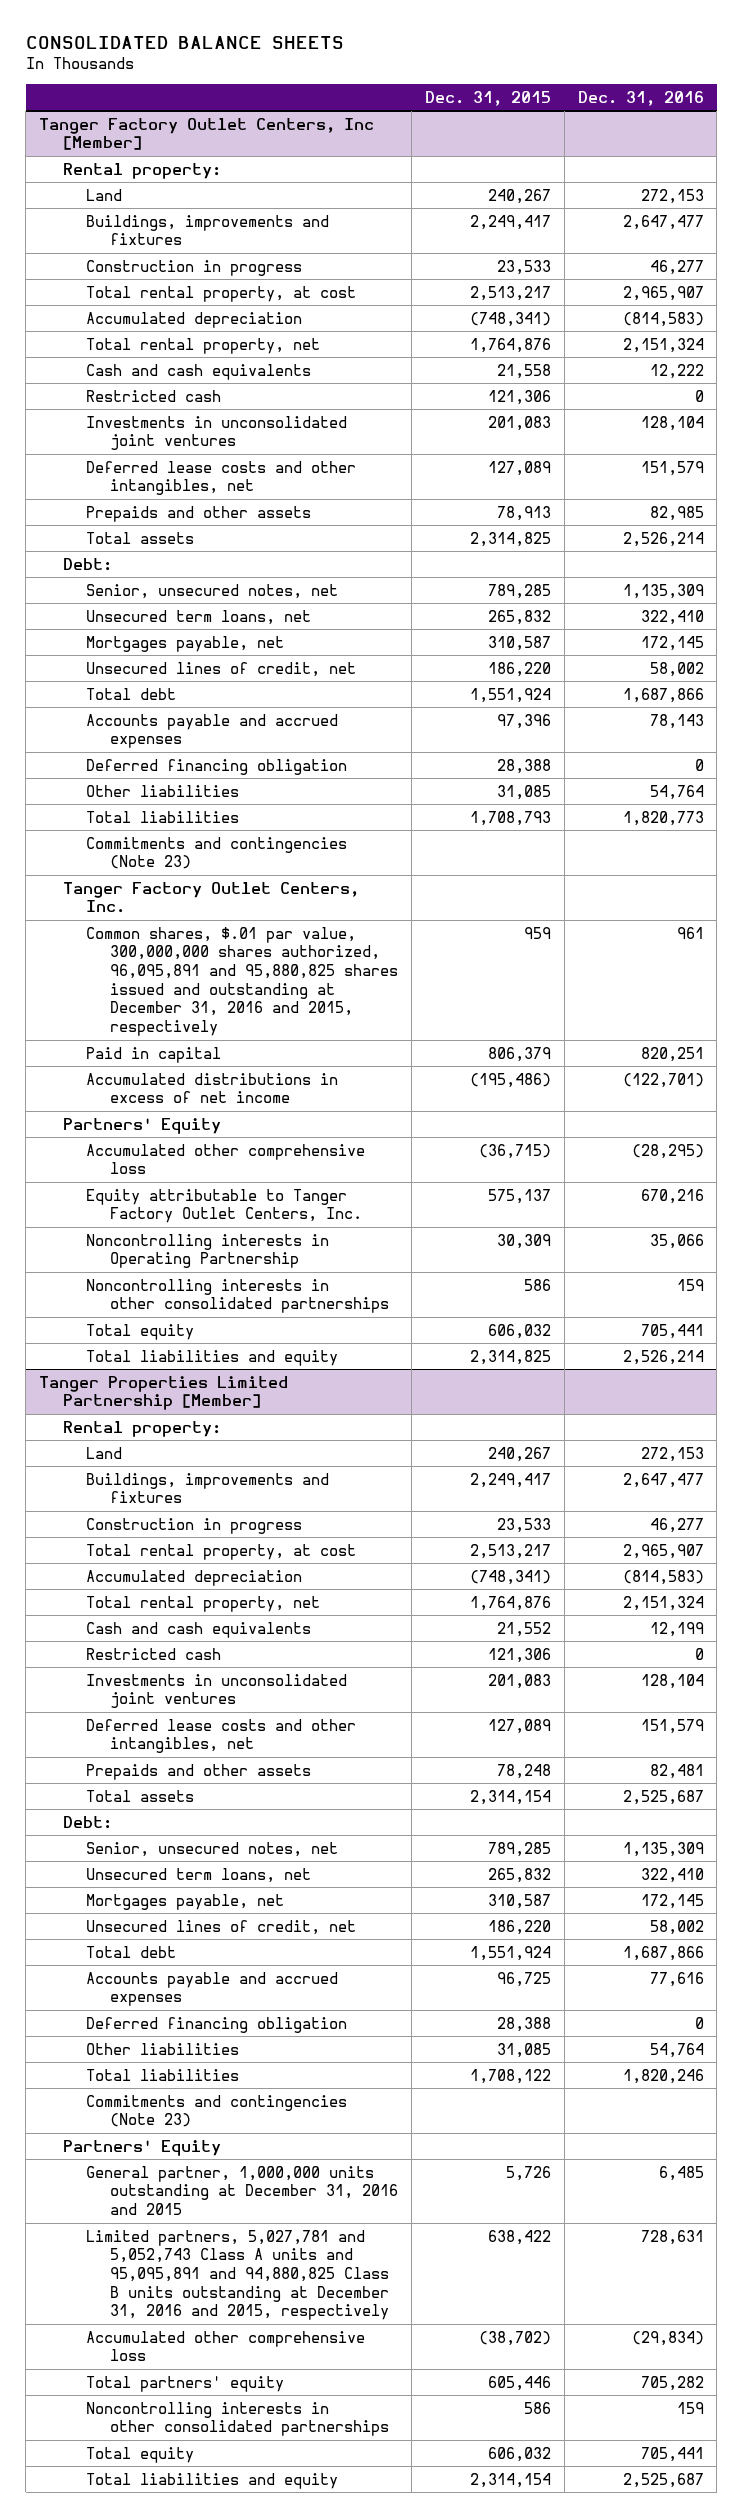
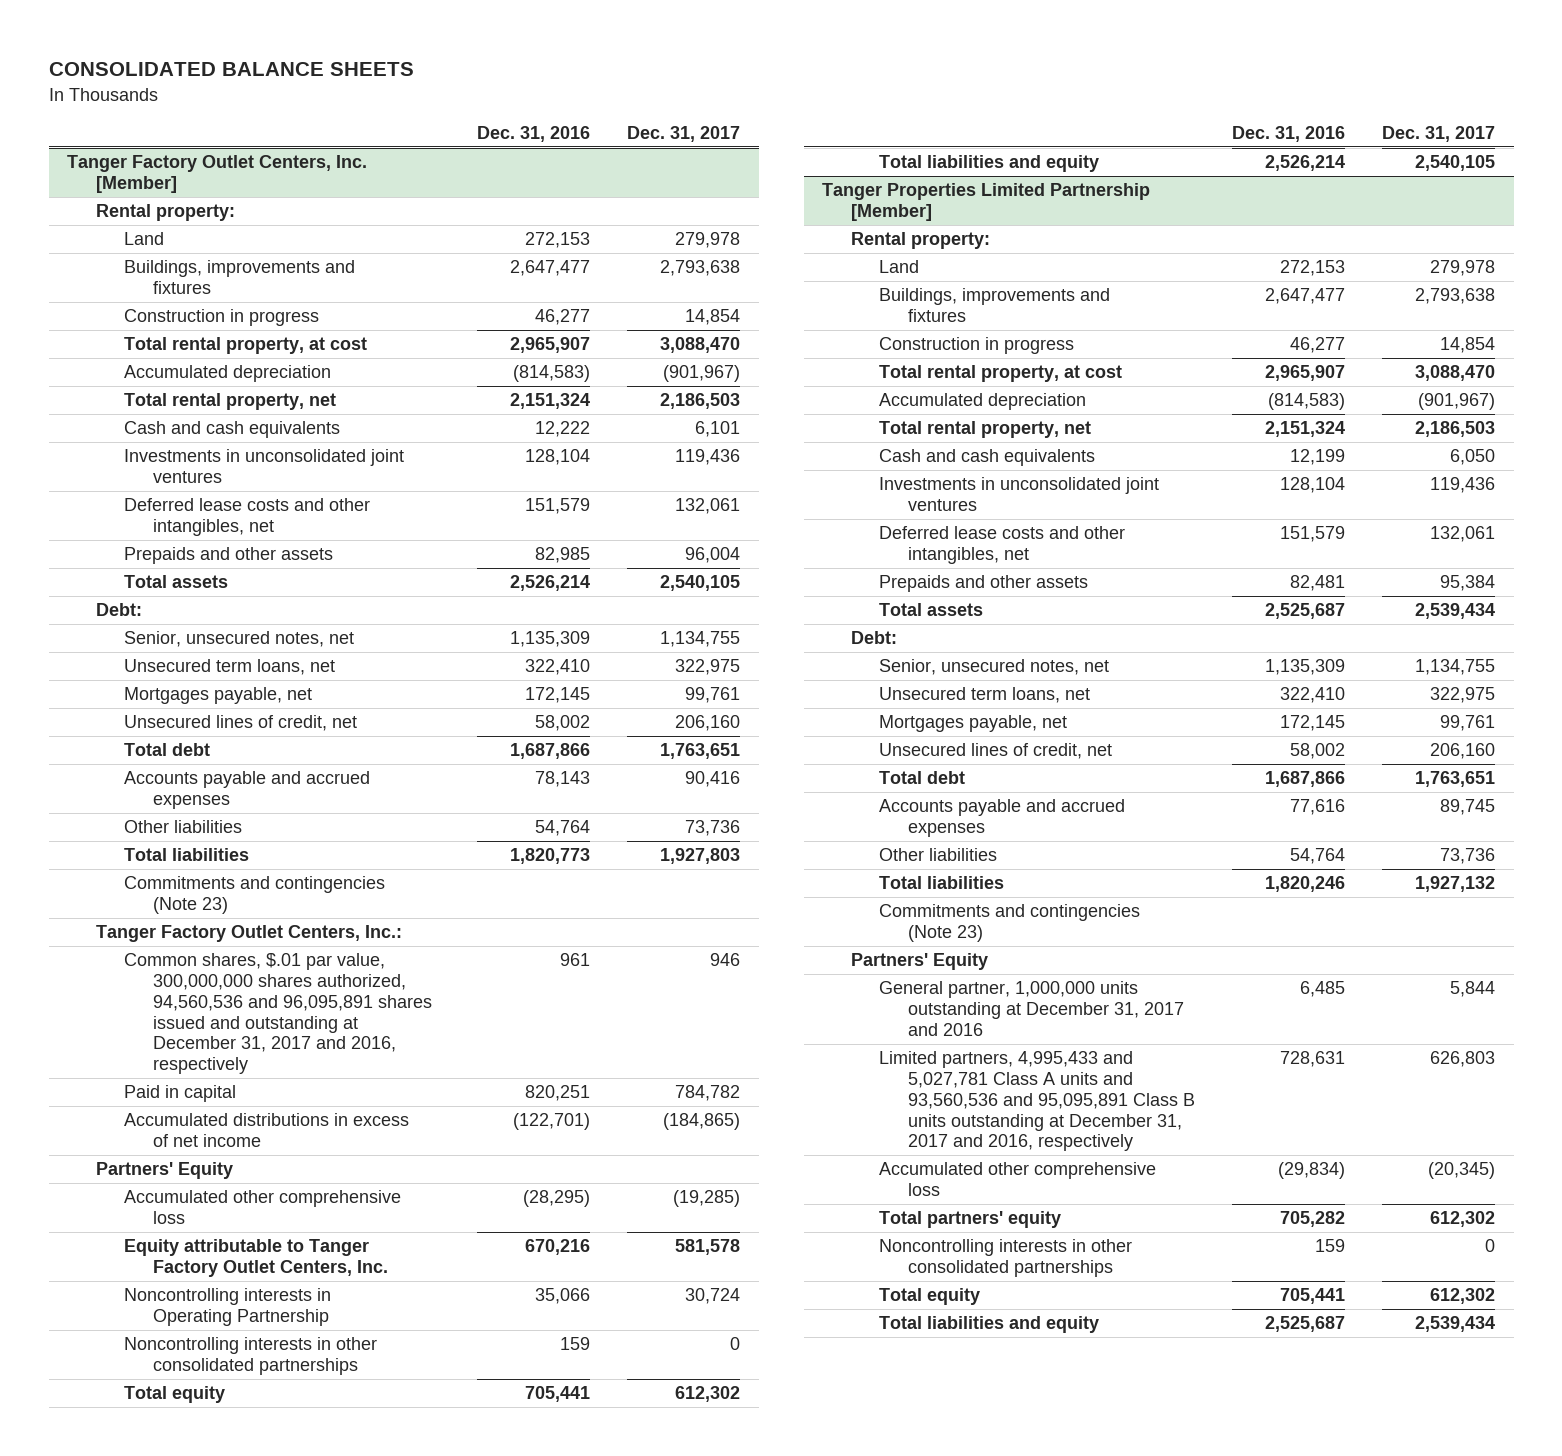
[424,90,551,106] Dec. 31, 2015 -> none
none -> [627,125,741,142] Dec. 31, 2017
[38,117,374,151] Tanger Factory Outlet Centers, Inc [Member] -> [67,155,368,194] Tanger Factory Outlet Centers, Inc. [Member]
[86,389,222,402] Restricted cash -> none
[86,758,348,775] Deferred financing obligation -> none
[62,881,359,914] Tanger Factory Outlet Centers, Inc. -> [95,925,402,943] Tanger Factory Outlet Centers, Inc.:
[86,926,399,1037] Common shares, $.01 par value, 300,000,000 shares authorized, 96,095,891 and 95,880,825 shares issued and outstanding at December 31, 2016 and 2015, respectively -> [124,953,433,1075] Common shares, $.01 par value, 300,000,000 shares authorized, 94,560,536 and 96,095,891 shares issued and outstanding at December 31, 2017 and 2016, respectively
[86,1647,222,1660] Restricted cash -> none
[86,2016,348,2033] Deferred financing obligation -> none
[86,2165,399,2216] General partner, 1,000,000 units outstanding at December 31, 2016 and 2015 -> [879,981,1185,1036] General partner, 1,000,000 units outstanding at December 31, 2017 and 2016
[86,2229,390,2321] Limited partners, 5,027,781 and 5,052,743 Class A units and 95,095,891 and 94,880,825 Class B units outstanding at December 31, 2016 and 2015, respectively -> [879,1051,1196,1152] Limited partners, 4,995,433 and 5,027,781 Class A units and 93,560,536 and 95,095,891 Class B units outstanding at December 31, 2017 and 2016, respectively

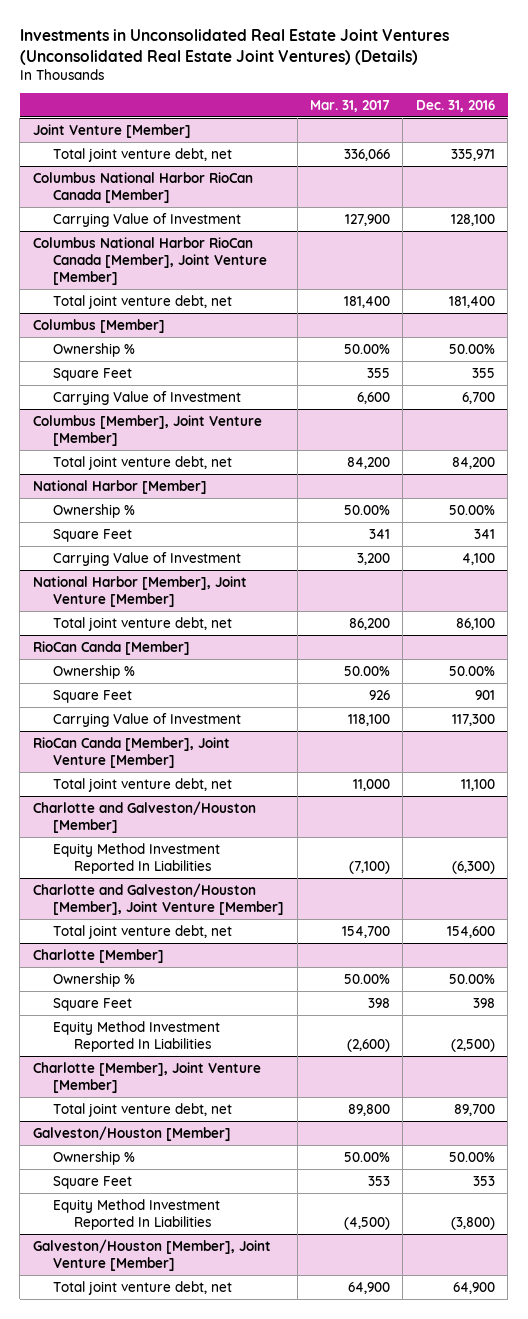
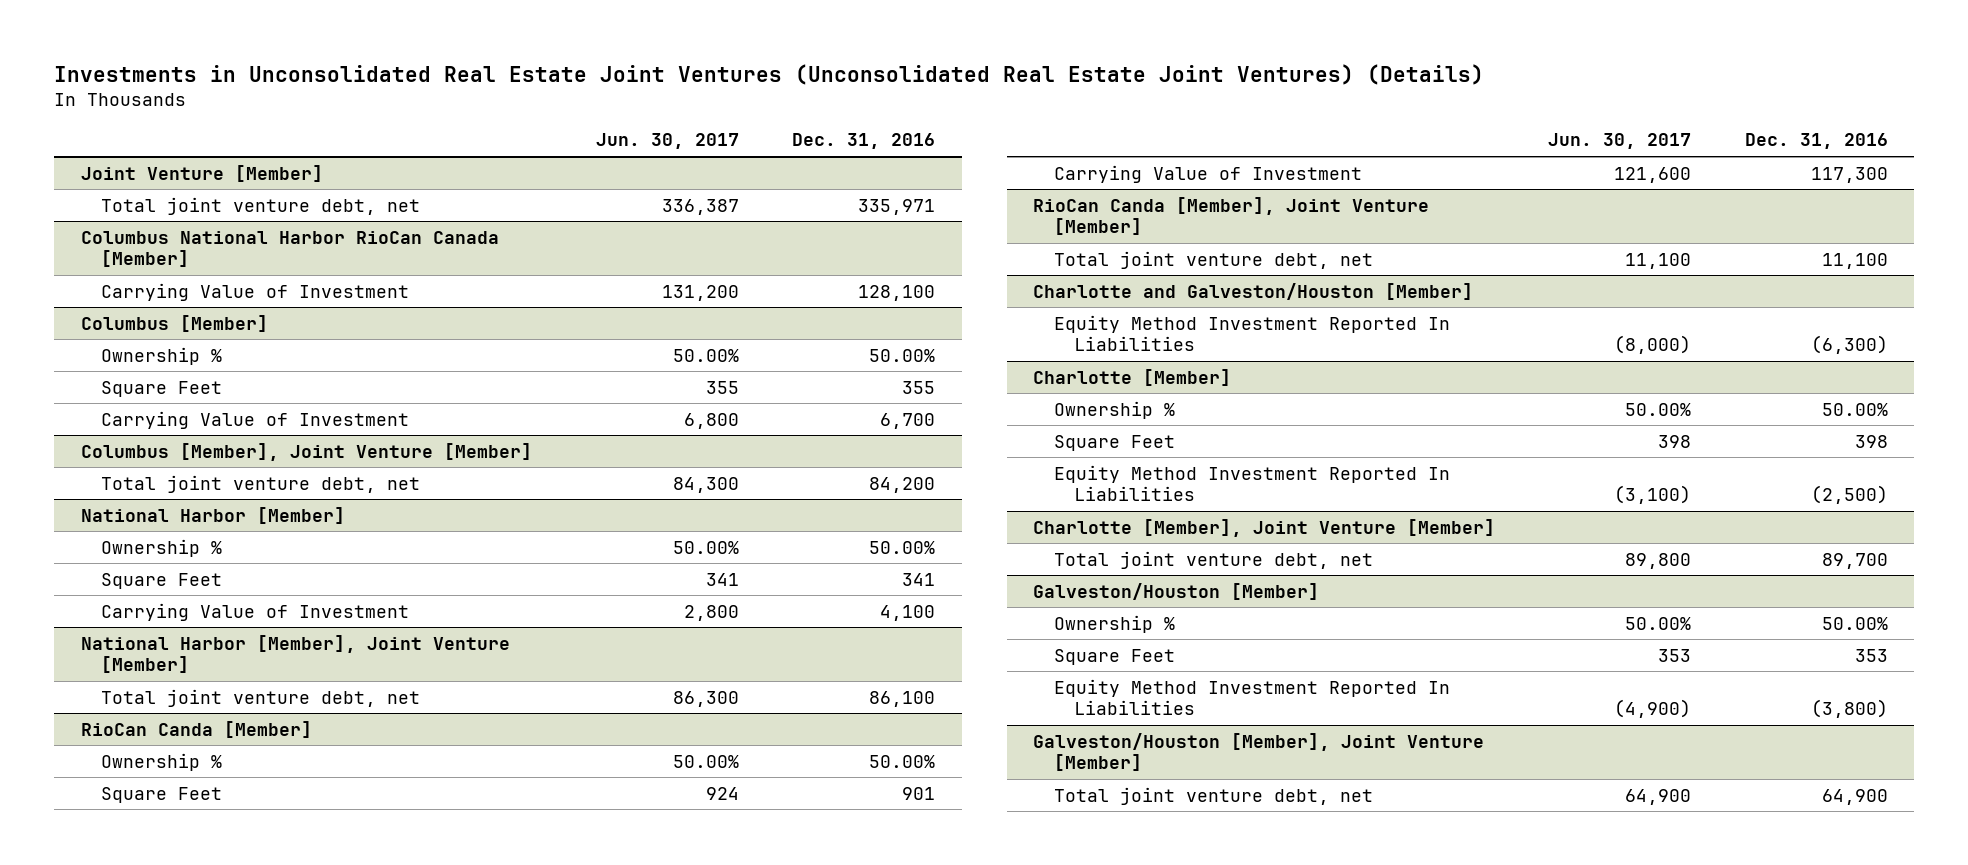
[310,99,391,112] Mar. 31, 2017 -> none
none -> [595,133,739,150] Jun. 30, 2017
[32,236,268,285] Columbus National Harbor RioCan Canada [Member], Joint Venture [Member] -> none
[53,294,233,309] Total joint venture debt, net -> none
[32,882,285,915] Charlotte and Galveston/Houston [Member], Joint Venture [Member] -> none
[53,924,233,939] Total joint venture debt, net -> none

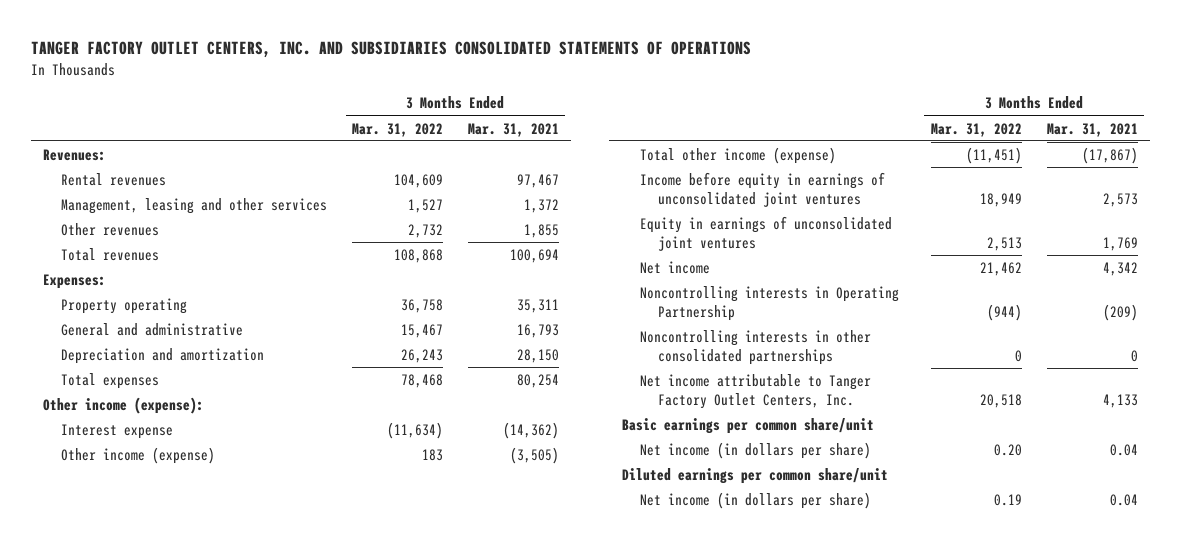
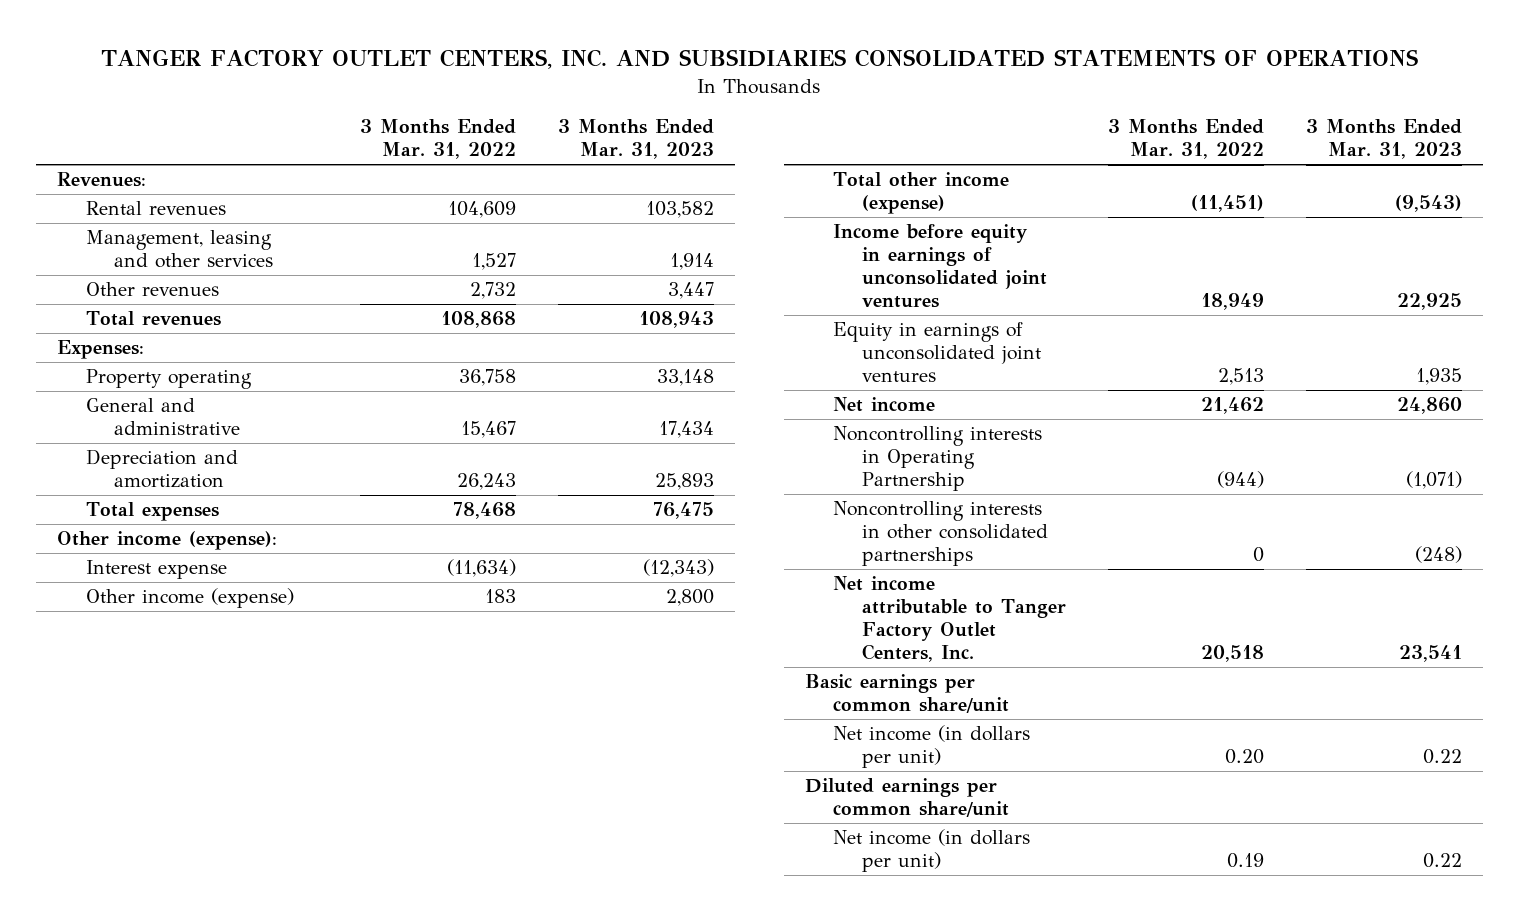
[467,122,559,137] Mar. 31, 2021 -> none
none -> [558,119,715,160] 3 Months Ended Mar. 31, 2023
[639,442,871,460] Net income (in dollars per share) -> [833,725,1031,769] Net income (in dollars per unit)
[639,492,871,510] Net income (in dollars per share) -> [833,829,1031,873] Net income (in dollars per unit)

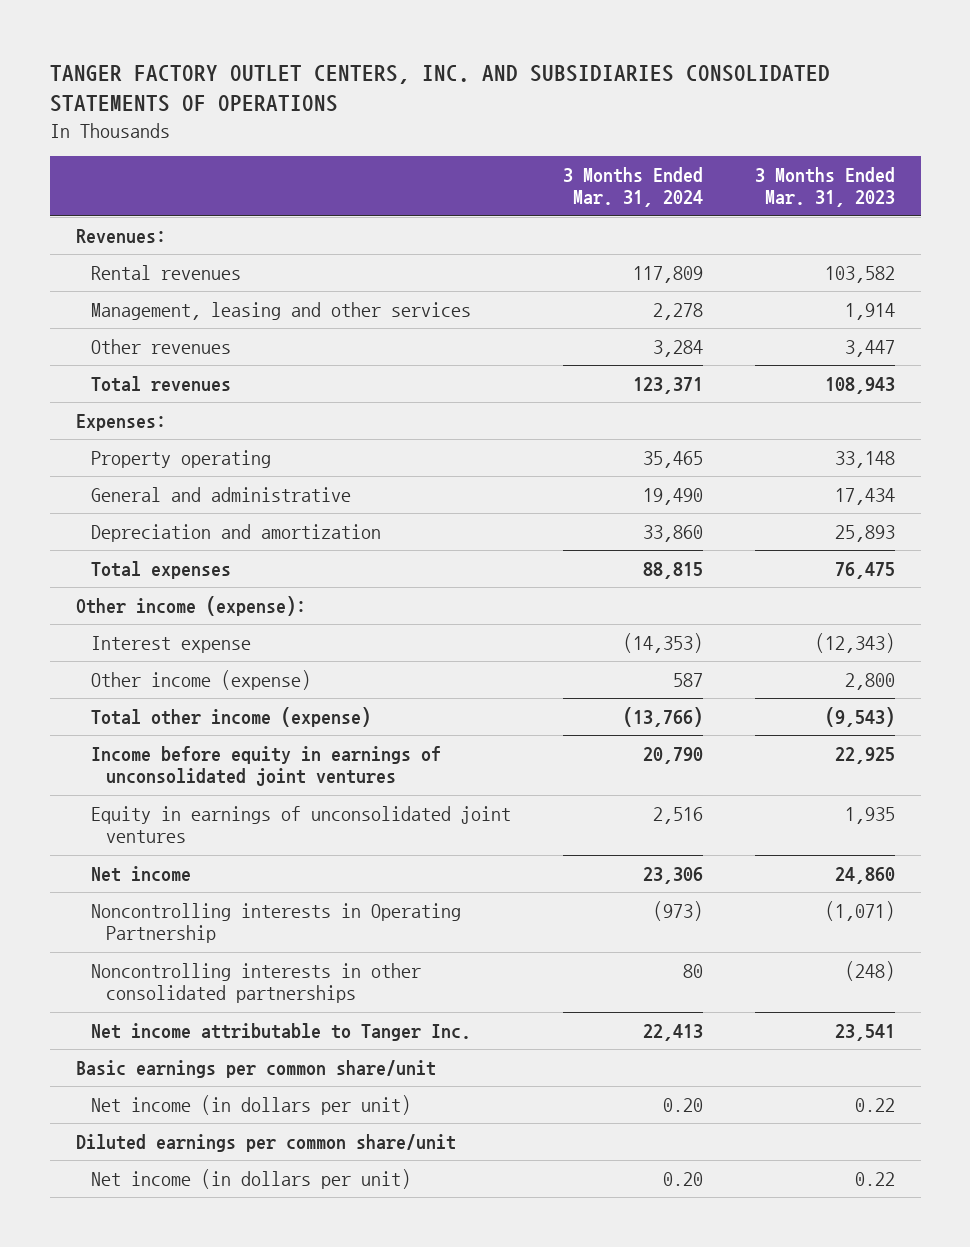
[360,119,517,160] 3 Months Ended Mar. 31, 2022 -> none
none -> [562,166,703,208] 3 Months Ended Mar. 31, 2024
[833,576,1066,662] Net income attributable to Tanger Factory Outlet Centers, Inc. -> [90,1022,471,1041] Net income attributable to Tanger Inc.

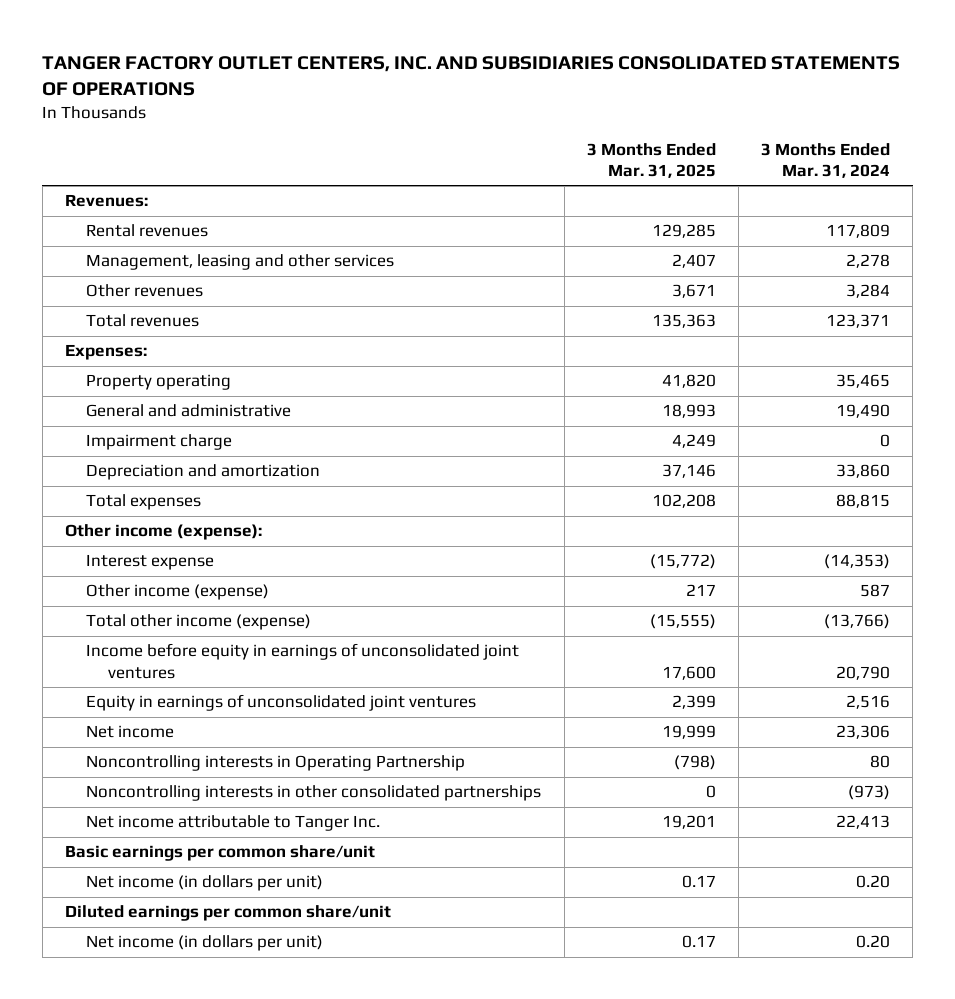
[754,166,895,208] 3 Months Ended Mar. 31, 2023 -> none
none -> [586,142,716,178] 3 Months Ended Mar. 31, 2025
none -> [86,434,233,451] Impairment charge
[652,900,703,921] (973) -> [870,755,891,769] 80
[682,963,703,978] 80 -> [848,785,891,801] (973)

